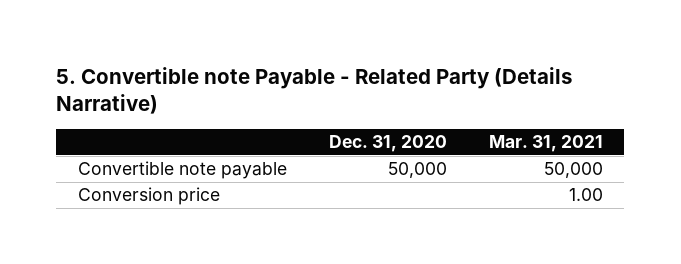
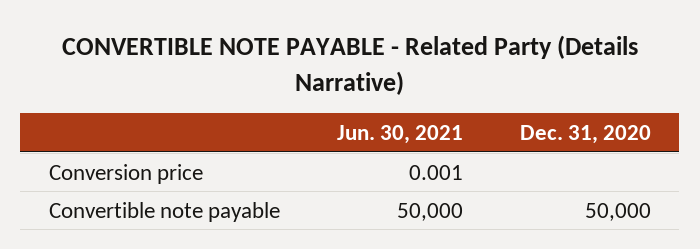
[56,66,573,115] 5. Convertible note Payable - Related Party (Details Narrative) -> [61,35,638,95] CONVERTIBLE NOTE PAYABLE - Related Party (Details Narrative)
[489,135,604,153] Mar. 31, 2021 -> none
none -> [336,124,463,144] Jun. 30, 2021
[77,161,287,180] Convertible note payable -> [48,201,280,222] Convertible note payable

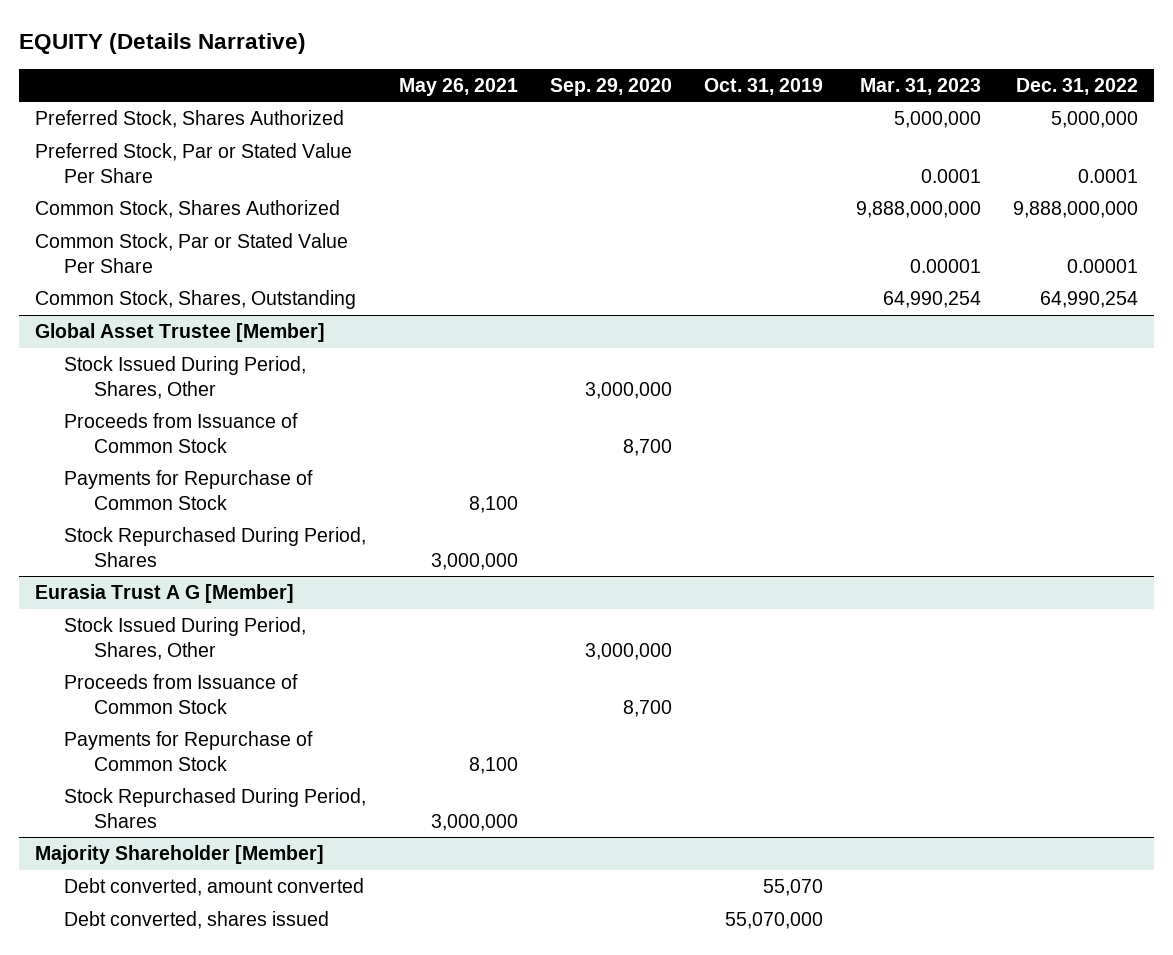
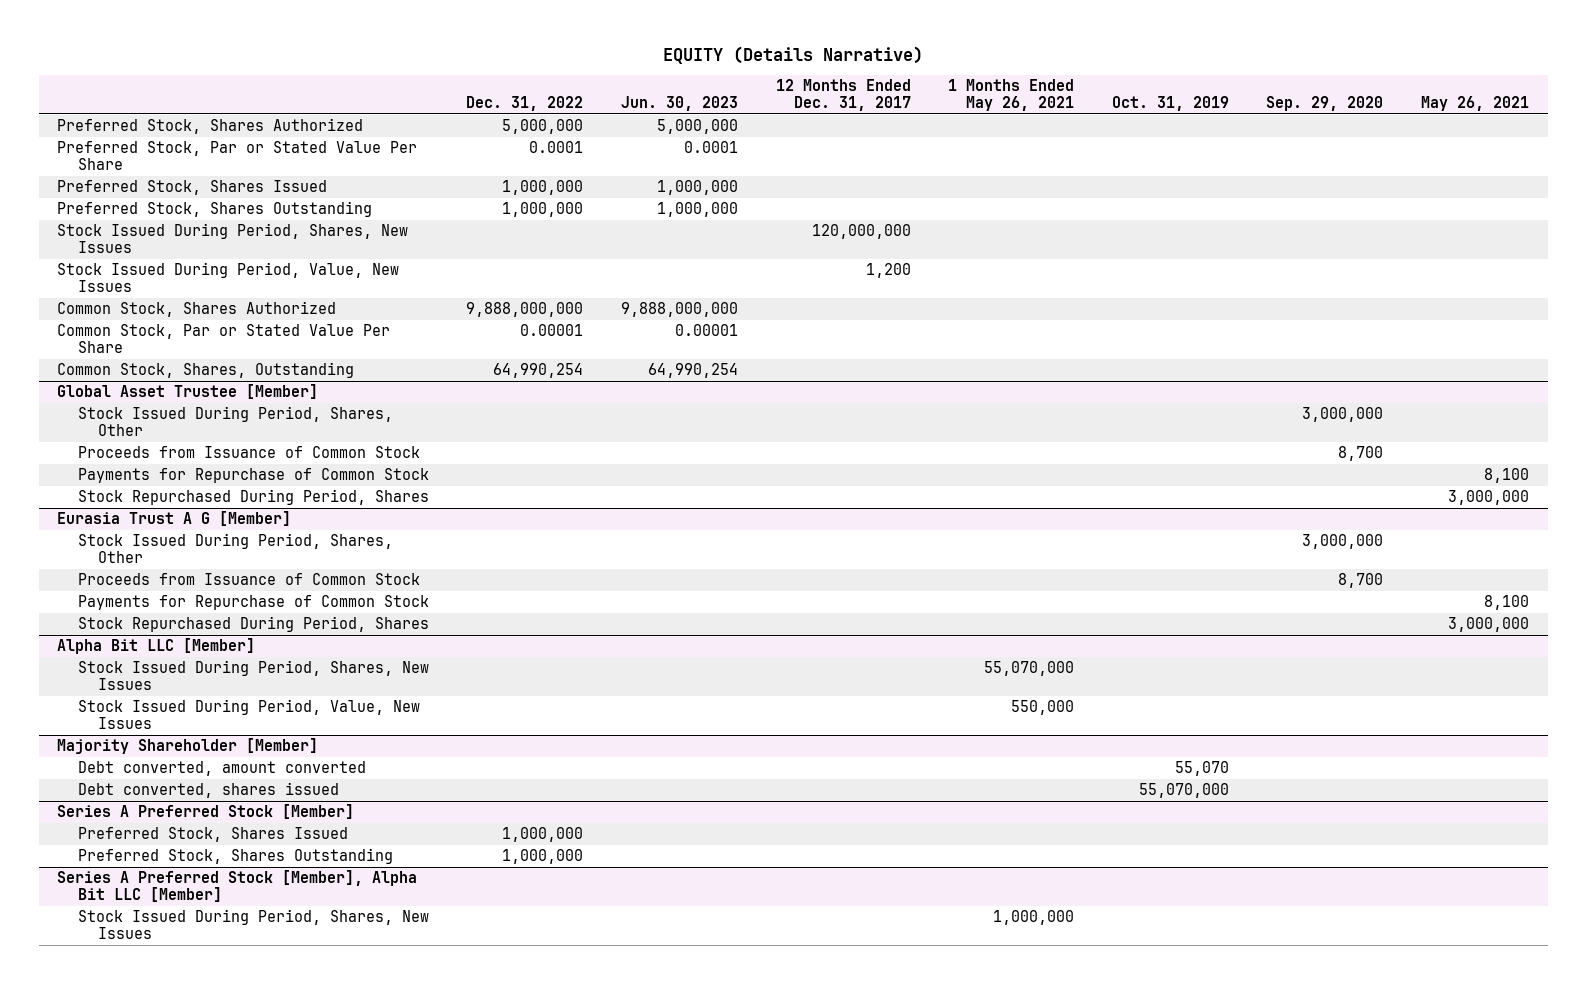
[859,77,981,95] Mar. 31, 2023 -> none
none -> [620,96,738,112] Jun. 30, 2023
none -> [775,79,911,112] 12 Months Ended Dec. 31, 2017
none -> [948,79,1075,112] 1 Months Ended May 26, 2021
none -> [57,180,328,196] Preferred Stock, Shares Issued
none -> [57,201,373,218] Preferred Stock, Shares Outstanding
none -> [57,223,409,254] Stock Issued During Period, Shares, New Issues
none -> [57,262,400,293] Stock Issued During Period, Value, New Issues
none -> [57,638,256,655] Alpha Bit LLC [Member]
none -> [77,660,429,691] Stock Issued During Period, Shares, New Issues
none -> [77,699,420,730] Stock Issued During Period, Value, New Issues
none -> [57,804,355,820] Series A Preferred Stock [Member]
none -> [77,827,348,843] Preferred Stock, Shares Issued
none -> [77,848,393,865] Preferred Stock, Shares Outstanding
none -> [57,870,418,903] Series A Preferred Stock [Member], Alpha Bit LLC [Member]
none -> [77,909,429,940] Stock Issued During Period, Shares, New Issues

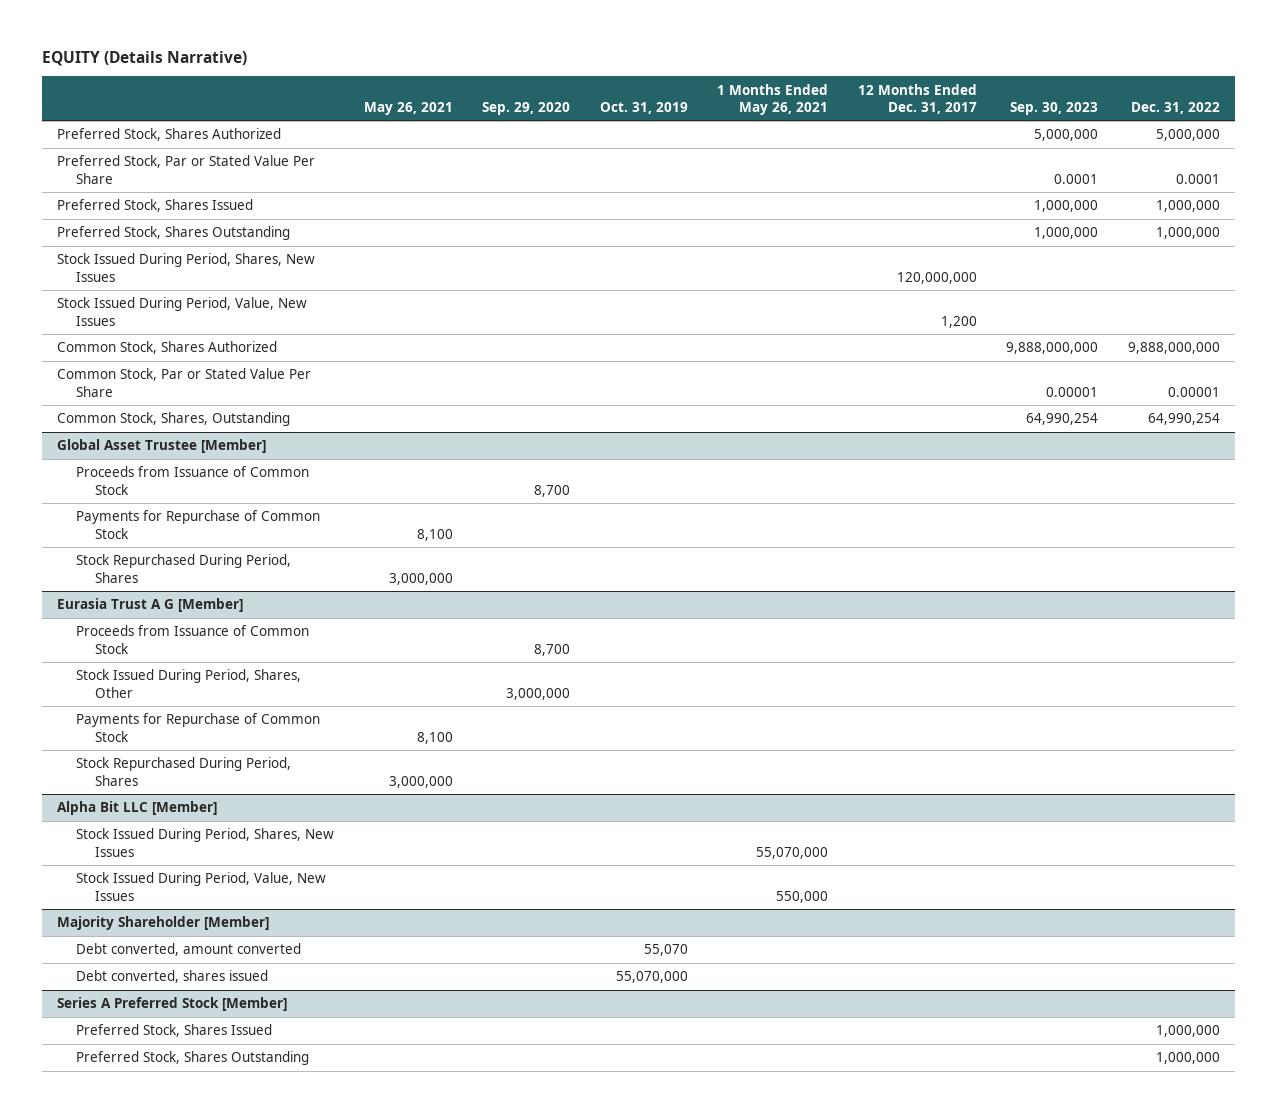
[620,96,738,112] Jun. 30, 2023 -> none
none -> [1010,101,1099,115] Sep. 30, 2023
[77,406,393,437] Stock Issued During Period, Shares, Other -> none
[77,533,393,564] Stock Issued During Period, Shares, Other -> [75,669,301,698] Stock Issued During Period, Shares, Other
[57,870,418,903] Series A Preferred Stock [Member], Alpha Bit LLC [Member] -> none
[77,909,429,940] Stock Issued During Period, Shares, New Issues -> none

